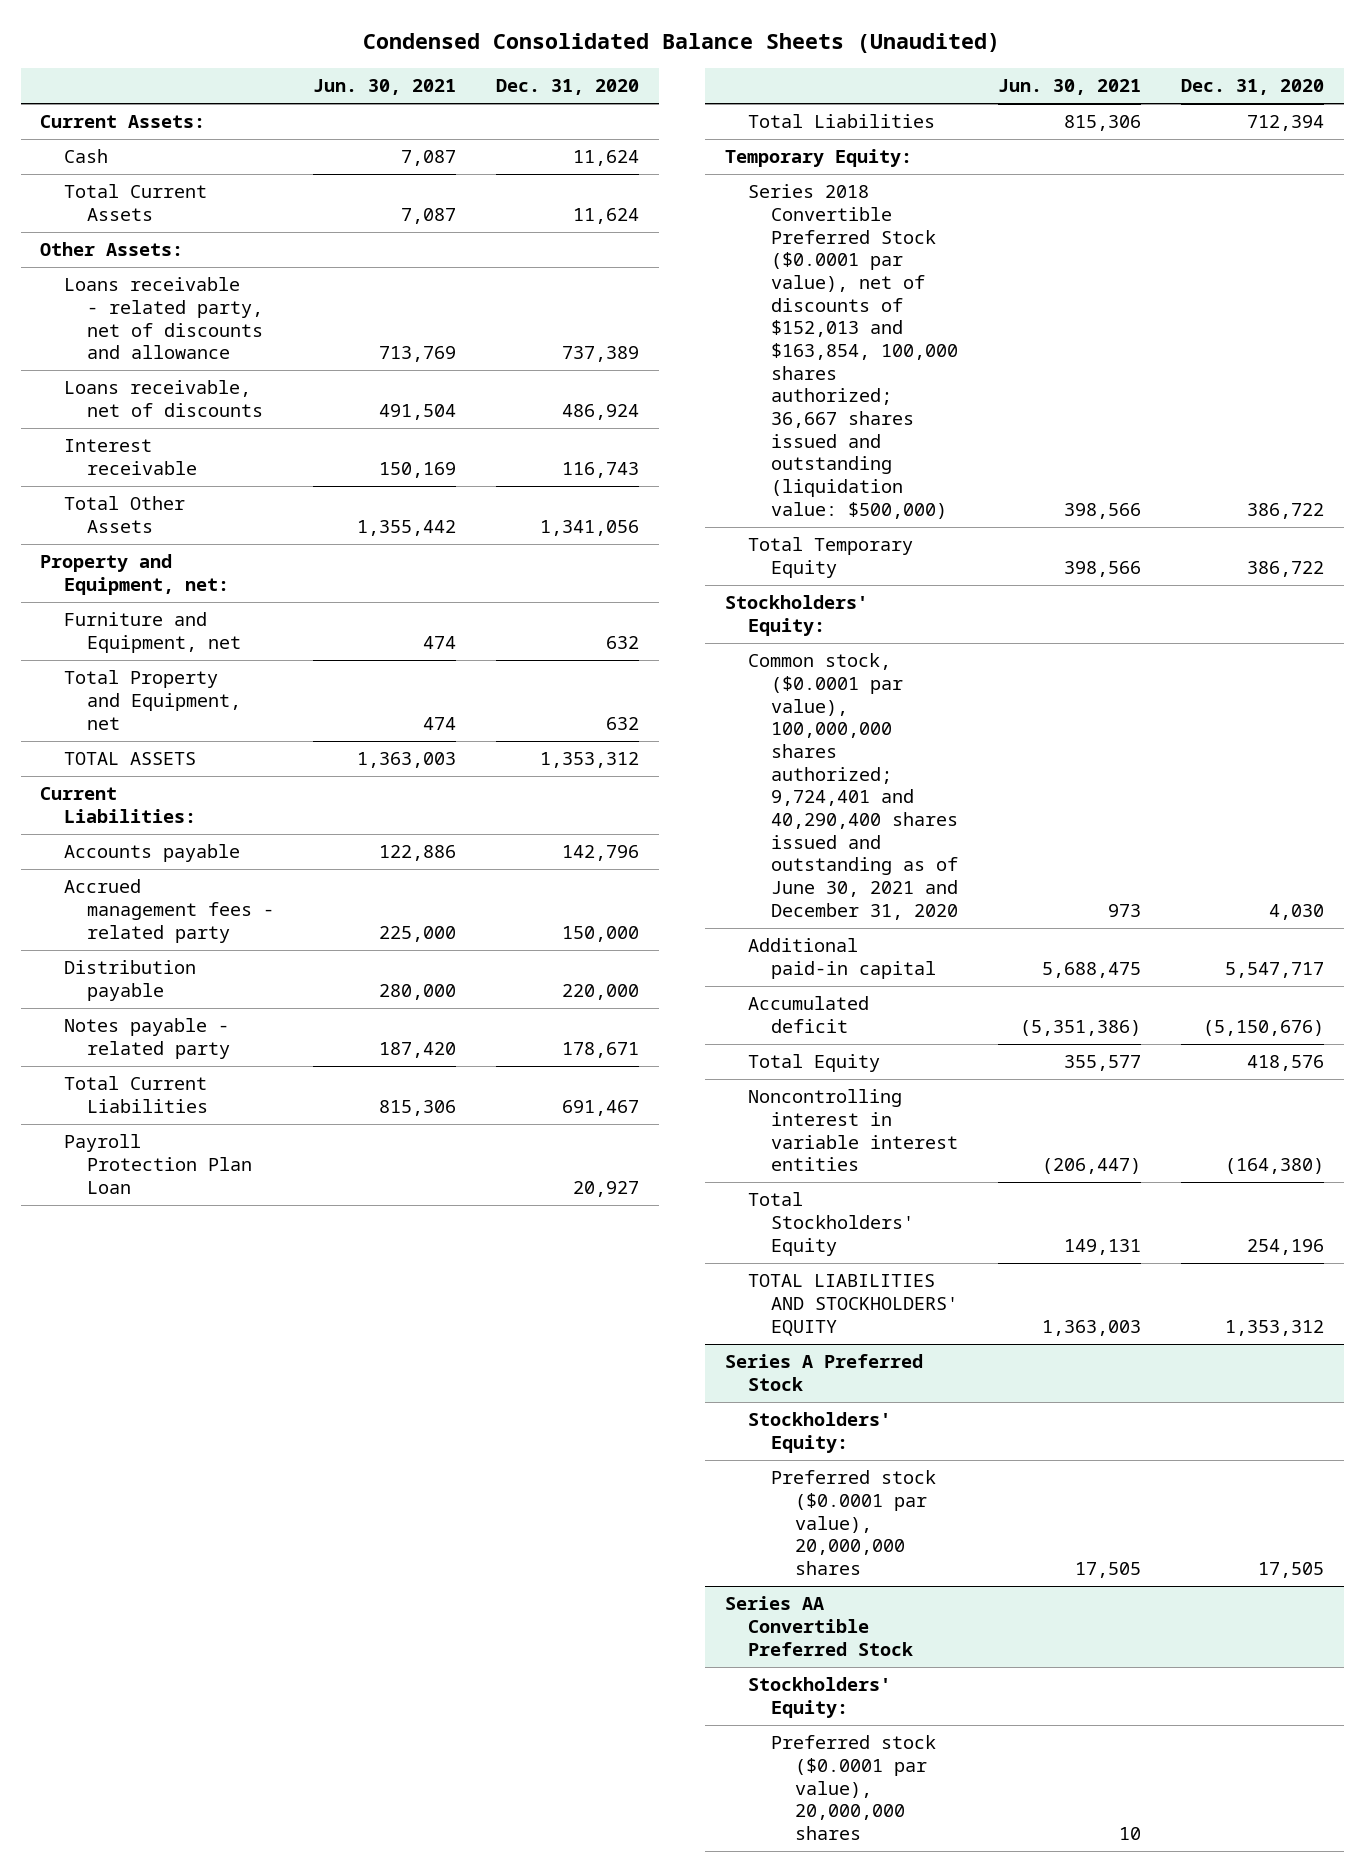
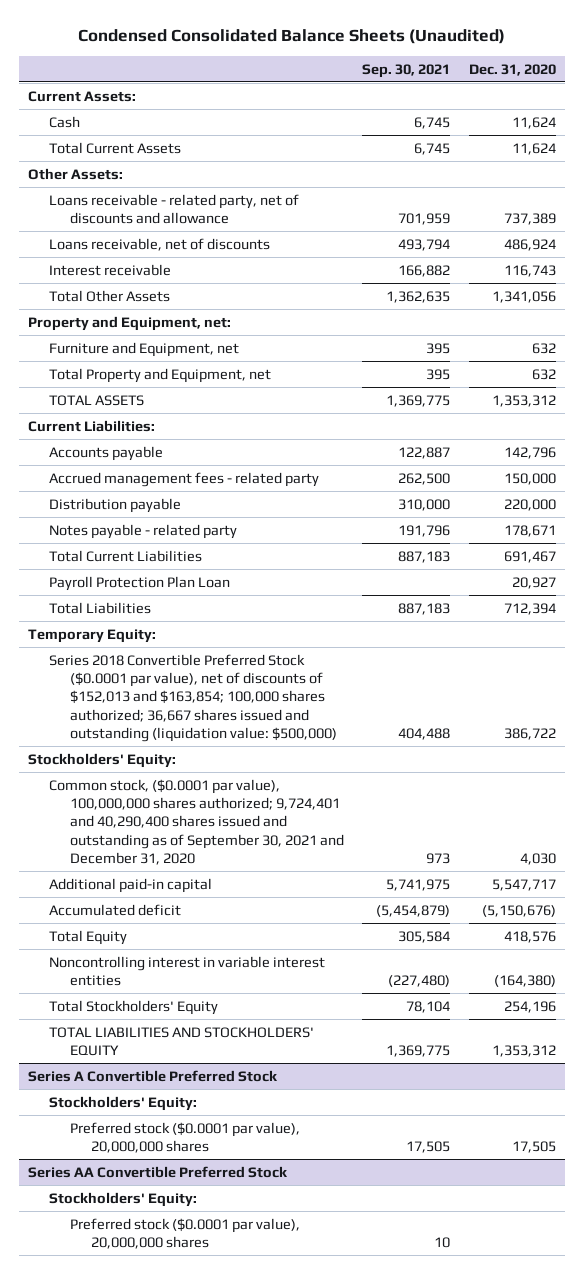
[313,79,457,96] Jun. 30, 2021 -> none
none -> [362,63,451,78] Sep. 30, 2021
[748,537,914,578] Total Temporary Equity -> none
[748,184,959,519] Series 2018 Convertible Preferred Stock ($0.0001 par value), net of discounts of $152,013 and $163,854, 100,000 shares authorized; 36,667 shares issued and outstanding (liquidation value: $500,000) -> [48,653,337,743] Series 2018 Convertible Preferred Stock ($0.0001 par value), net of discounts of $152,013 and $163,854; 100,000 shares authorized; 36,667 shares issued and outstanding (liquidation value: $500,000)
[748,653,959,920] Common stock, ($0.0001 par value), 100,000,000 shares authorized; 9,724,401 and 40,290,400 shares issued and outstanding as of June 30, 2021 and December 31, 2020 -> [48,778,344,866] Common stock, ($0.0001 par value), 100,000,000 shares authorized; 9,724,401 and 40,290,400 shares issued and outstanding as of September 30, 2021 and December 31, 2020
[725,1354,924,1391] Series A Preferred Stock -> [27,1069,278,1082] Series A Convertible Preferred Stock

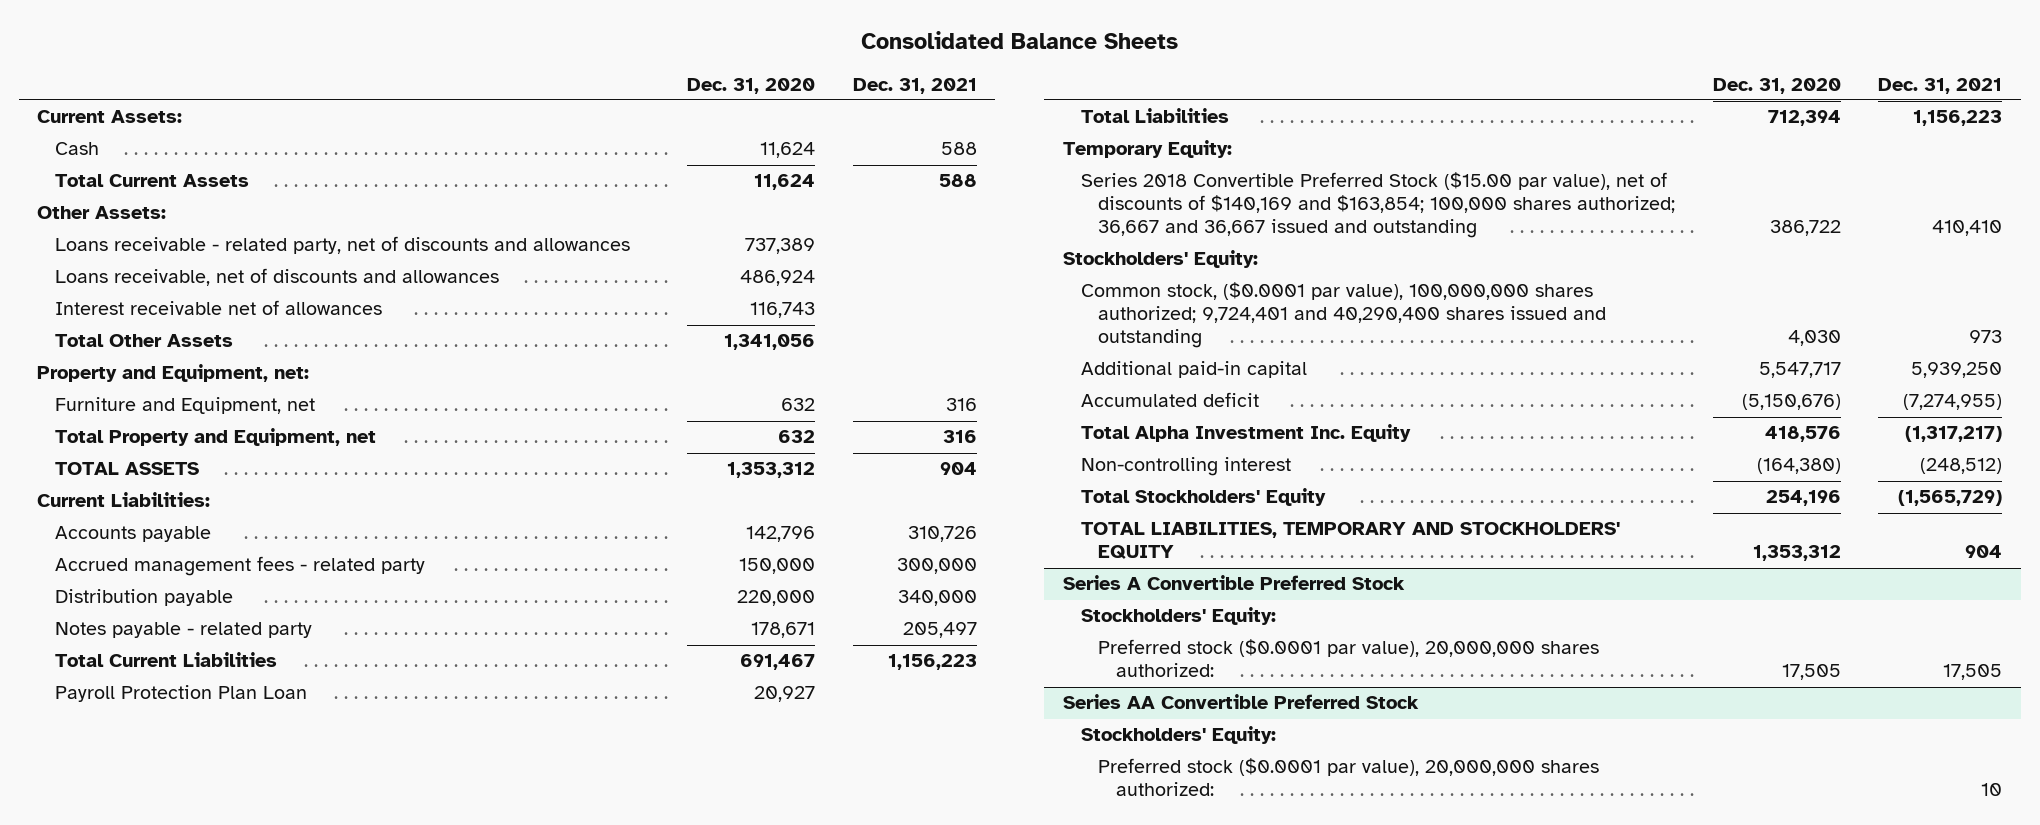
[77,29,505,45] Condensed Consolidated Balance Sheets (Unaudited) -> [860,30,1178,49] Consolidated Balance Sheets
[362,63,451,78] Sep. 30, 2021 -> none
none -> [852,77,977,94] Dec. 31, 2021
[48,193,299,225] Loans receivable - related party, net of discounts and allowance -> [54,236,630,255] Loans receivable - related party, net of discounts and allowances
[48,237,270,251] Loans receivable, net of discounts -> [54,268,499,287] Loans receivable, net of discounts and allowances
[48,263,171,276] Interest receivable -> [54,300,382,316] Interest receivable net of allowances
[48,653,337,743] Series 2018 Convertible Preferred Stock ($0.0001 par value), net of discounts of $152,013 and $163,854; 100,000 shares authorized; 36,667 shares issued and outstanding (liquidation value: $500,000) -> [1080,172,1676,239] Series 2018 Convertible Preferred Stock ($15.00 par value), net of discounts of $140,169 and $163,854; 100,000 shares authorized; 36,667 and 36,667 issued and outstanding
[48,778,344,866] Common stock, ($0.0001 par value), 100,000,000 shares authorized; 9,724,401 and 40,290,400 shares issued and outstanding as of September 30, 2021 and December 31, 2020 -> [1080,282,1607,349] Common stock, ($0.0001 par value), 100,000,000 shares authorized; 9,724,401 and 40,290,400 shares issued and outstanding
[48,929,127,945] Total Equity -> [1080,424,1411,443] Total Alpha Investment Inc. Equity
[48,955,325,987] Noncontrolling interest in variable interest entities -> [1080,457,1291,477] Non-controlling interest
[48,1026,314,1057] TOTAL LIABILITIES AND STOCKHOLDERS' EQUITY -> [1080,522,1620,560] TOTAL LIABILITIES, TEMPORARY AND STOCKHOLDERS' EQUITY
[69,1121,300,1154] Preferred stock ($0.0001 par value), 20,000,000 shares -> [1098,639,1600,678] Preferred stock ($0.0001 par value), 20,000,000 shares authorized:
[69,1217,300,1250] Preferred stock ($0.0001 par value), 20,000,000 shares -> [1098,758,1600,797] Preferred stock ($0.0001 par value), 20,000,000 shares authorized:

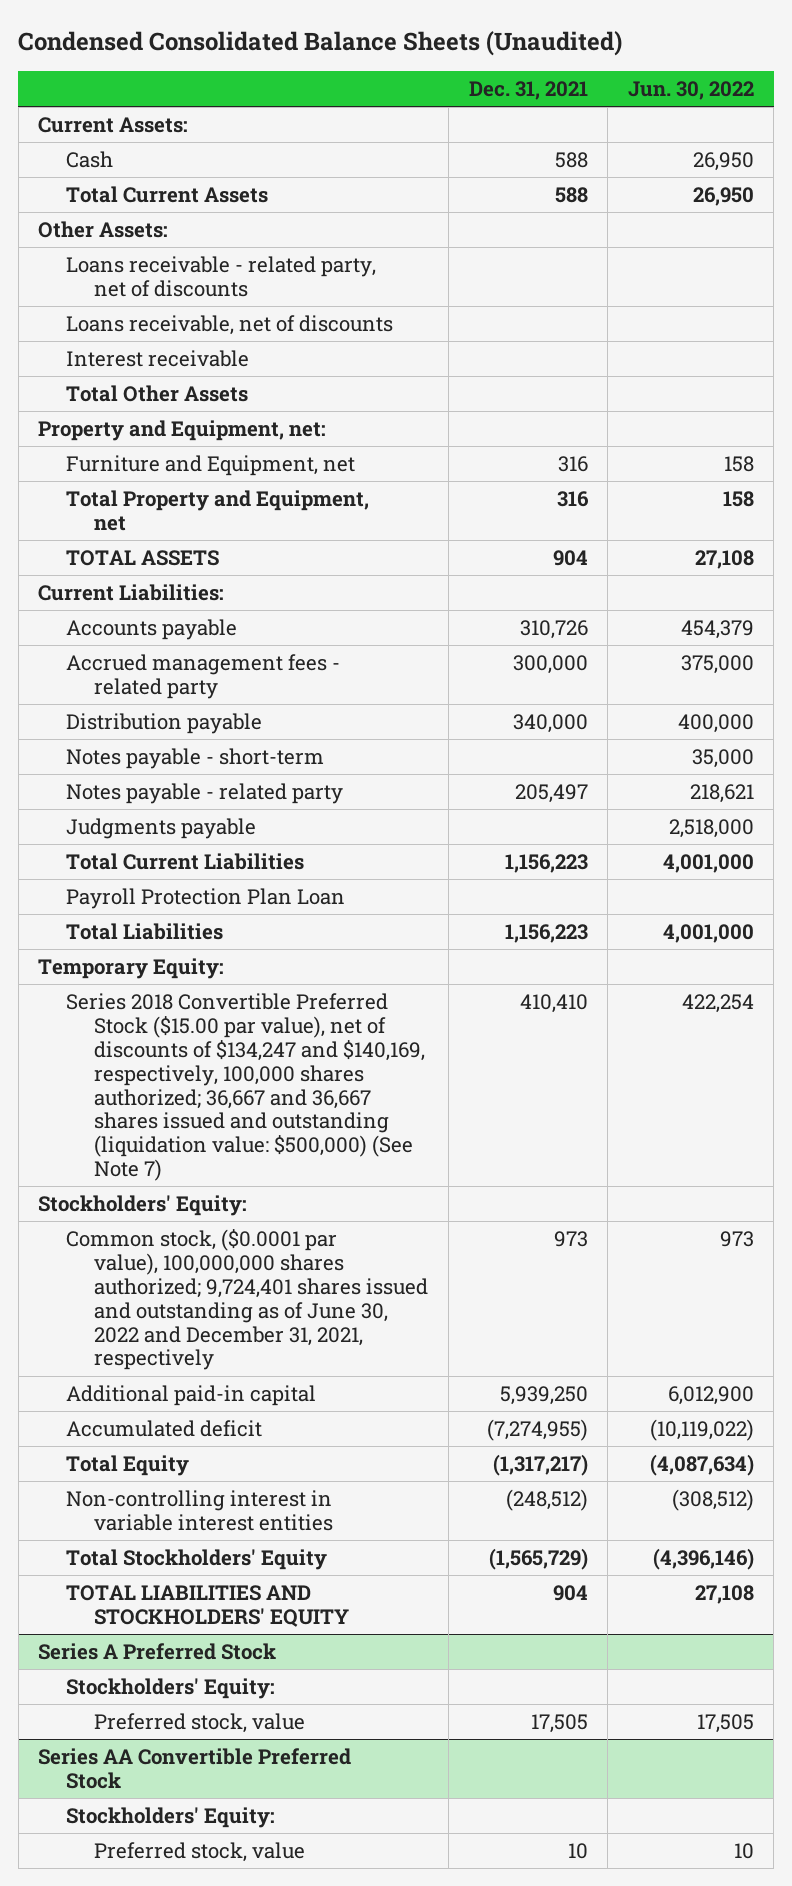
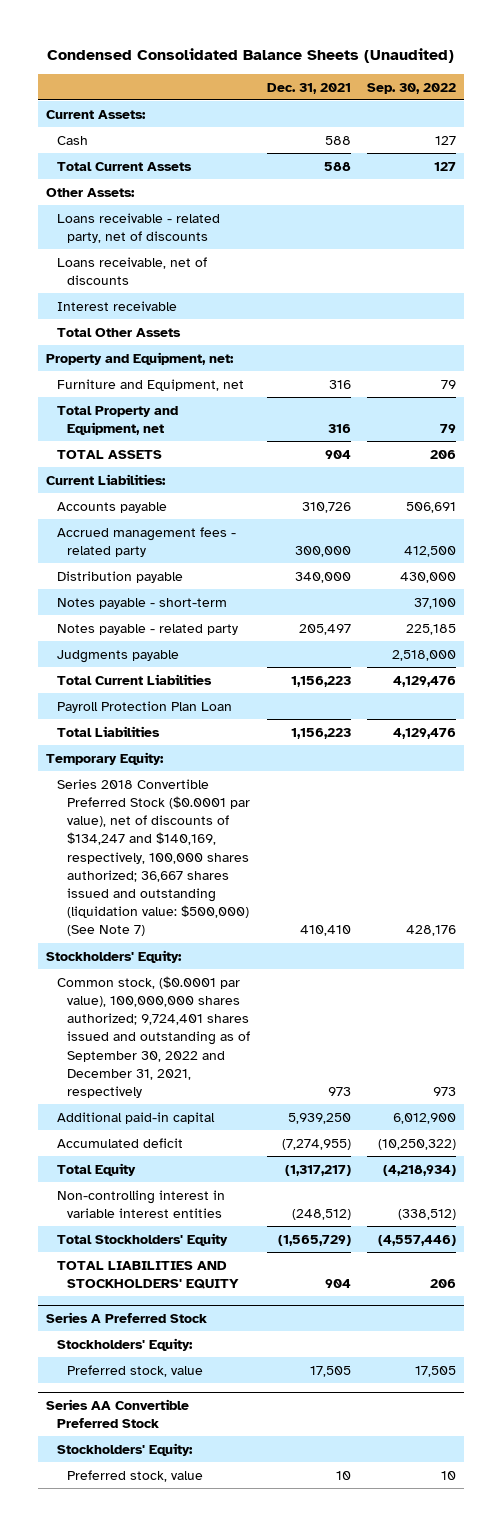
[627,80,754,100] Jun. 30, 2022 -> none
none -> [367,82,457,94] Sep. 30, 2022
[66,993,426,1182] Series 2018 Convertible Preferred Stock ($15.00 par value), net of discounts of $134,247 and $140,169, respectively, 100,000 shares authorized; 36,667 and 36,667 shares issued and outstanding (liquidation value: $500,000) (See Note 7) -> [56,778,251,937] Series 2018 Convertible Preferred Stock ($0.0001 par value), net of discounts of $134,247 and $140,169, respectively, 100,000 shares authorized; 36,667 shares issued and outstanding (liquidation value: $500,000) (See Note 7)
[66,1229,429,1371] Common stock, ($0.0001 par value), 100,000,000 shares authorized; 9,724,401 shares issued and outstanding as of June 30, 2022 and December 31, 2021, respectively -> [56,975,251,1098] Common stock, ($0.0001 par value), 100,000,000 shares authorized; 9,724,401 shares issued and outstanding as of September 30, 2022 and December 31, 2021, respectively

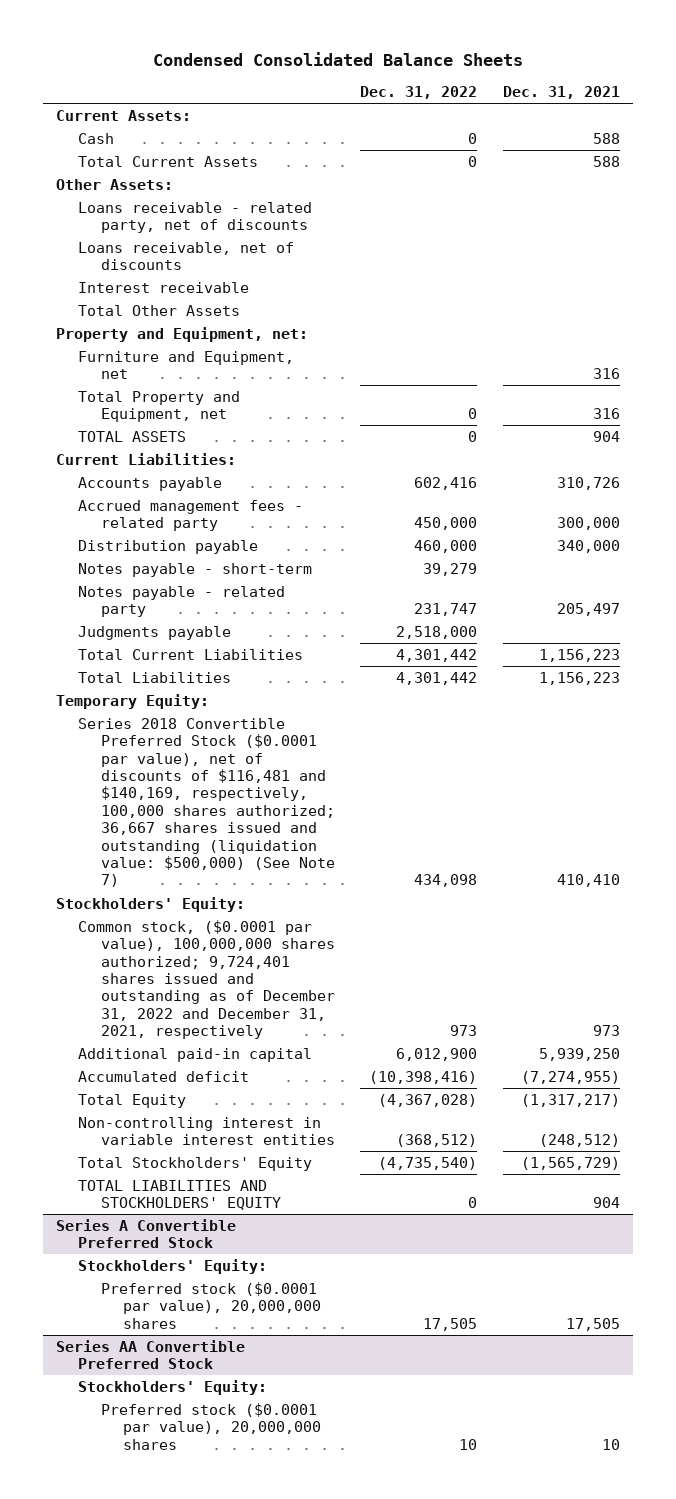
[47,47,455,63] Condensed Consolidated Balance Sheets (Unaudited) -> [152,51,523,66] Condensed Consolidated Balance Sheets
[367,82,457,94] Sep. 30, 2022 -> none
none -> [360,85,478,99] Dec. 31, 2022
[56,700,232,713] Payroll Protection Plan Loan -> none
[56,778,251,937] Series 2018 Convertible Preferred Stock ($0.0001 par value), net of discounts of $134,247 and $140,169, respectively, 100,000 shares authorized; 36,667 shares issued and outstanding (liquidation value: $500,000) (See Note 7) -> [78,717,335,888] Series 2018 Convertible Preferred Stock ($0.0001 par value), net of discounts of $116,481 and $140,169, respectively, 100,000 shares authorized; 36,667 shares issued and outstanding (liquidation value: $500,000) (See Note 7)
[56,975,251,1098] Common stock, ($0.0001 par value), 100,000,000 shares authorized; 9,724,401 shares issued and outstanding as of September 30, 2022 and December 31, 2021, respectively -> [78,919,335,1040] Common stock, ($0.0001 par value), 100,000,000 shares authorized; 9,724,401 shares issued and outstanding as of December 31, 2022 and December 31, 2021, respectively
[46,1311,208,1323] Series A Preferred Stock -> [55,1218,236,1249] Series A Convertible Preferred Stock
[67,1364,204,1377] Preferred stock, value -> [100,1281,321,1329] Preferred stock ($0.0001 par value), 20,000,000 shares
[67,1469,204,1482] Preferred stock, value -> [100,1402,321,1450] Preferred stock ($0.0001 par value), 20,000,000 shares

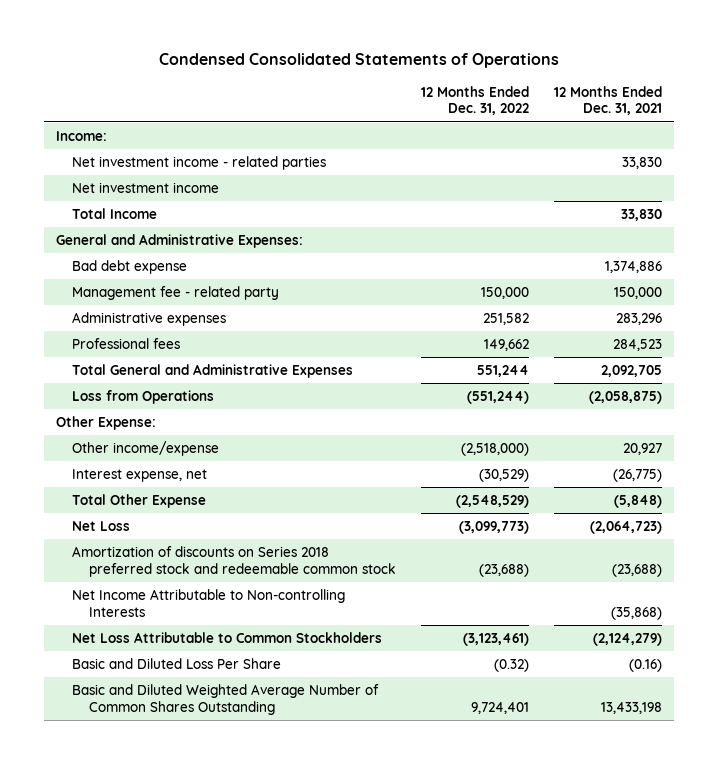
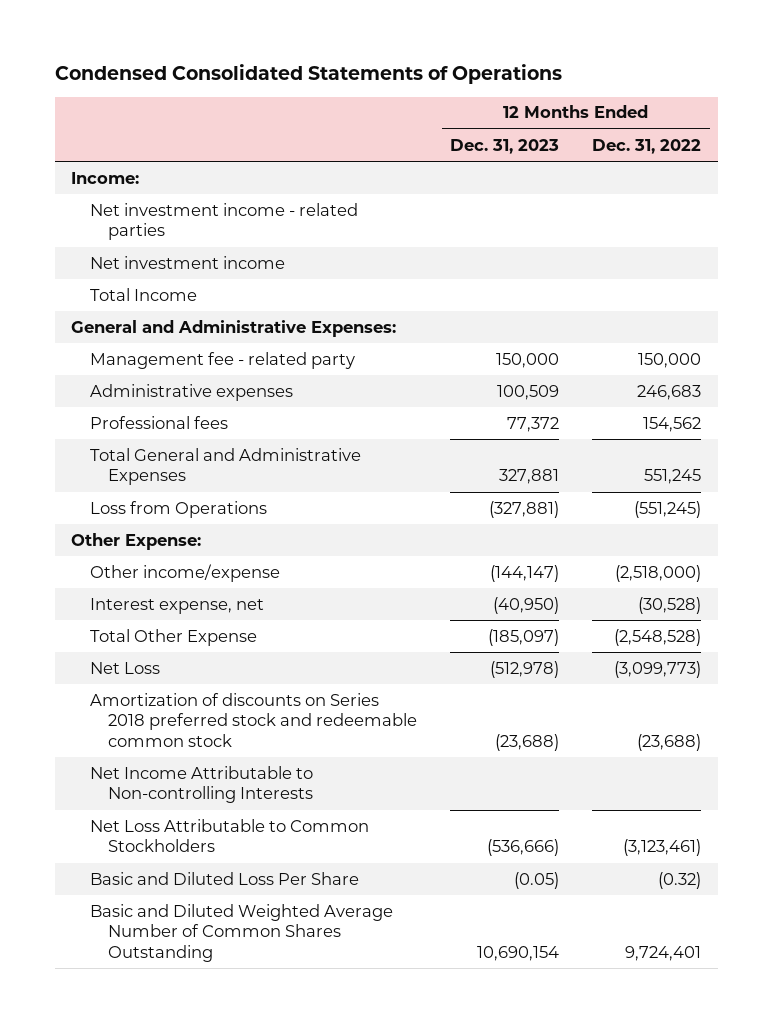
[553,85,662,116] 12 Months Ended Dec. 31, 2021 -> none
none -> [450,138,560,154] Dec. 31, 2023
[72,259,188,274] Bad debt expense -> none
[482,312,529,325] 251,582 -> [637,384,702,400] 246,683
[483,338,529,351] 149,662 -> [643,416,702,432] 154,562
[476,364,529,377] 551,244 -> [644,469,702,485] 551,245
[466,390,529,404] (551,244) -> [634,500,702,518] (551,245)
[478,468,529,482] (30,529) -> [638,596,702,614] (30,528)
[455,494,529,508] (2,548,529) -> [614,628,702,646] (2,548,528)

